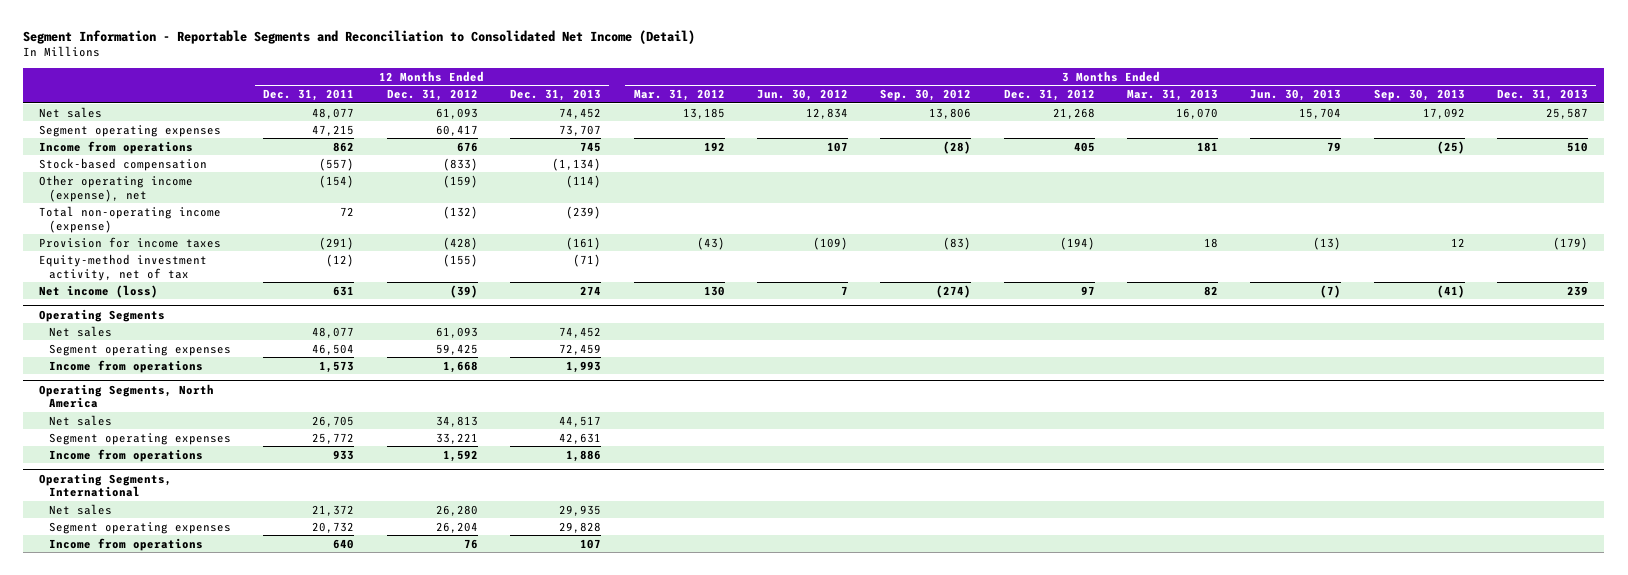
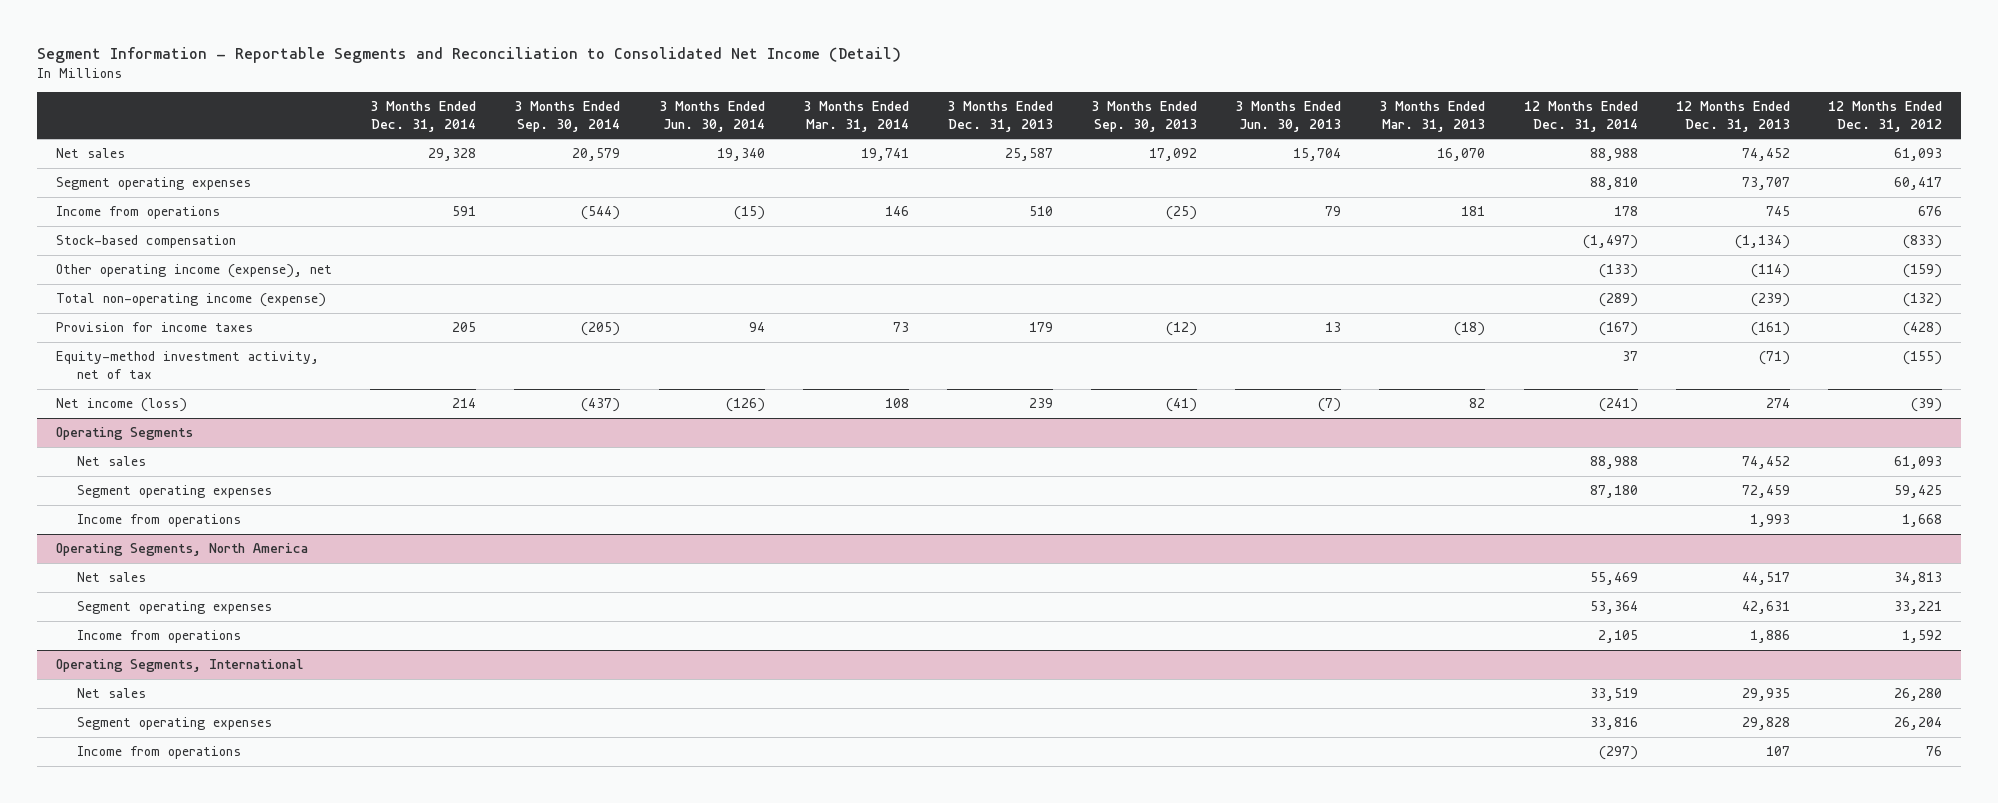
[263,89,355,102] Dec. 31, 2011 -> none
[633,89,725,102] Mar. 31, 2012 -> none
[756,89,848,102] Jun. 30, 2012 -> none
[880,89,972,102] Sep. 30, 2012 -> none
[1003,89,1095,102] Dec. 31, 2012 -> none
none -> [370,100,477,132] 3 Months Ended Dec. 31, 2014
none -> [514,100,621,132] 3 Months Ended Sep. 30, 2014
none -> [658,100,765,132] 3 Months Ended Jun. 30, 2014
none -> [802,100,909,132] 3 Months Ended Mar. 31, 2014
none -> [1523,100,1638,132] 12 Months Ended Dec. 31, 2014
[1204,237,1219,248] 18 -> [1454,322,1486,337] (18)
[1313,236,1342,250] (13) -> [1325,322,1342,333] 13
[1450,237,1465,247] 12 -> [1166,322,1198,337] (12)
[1553,236,1589,250] (179) -> [1028,322,1053,333] 179

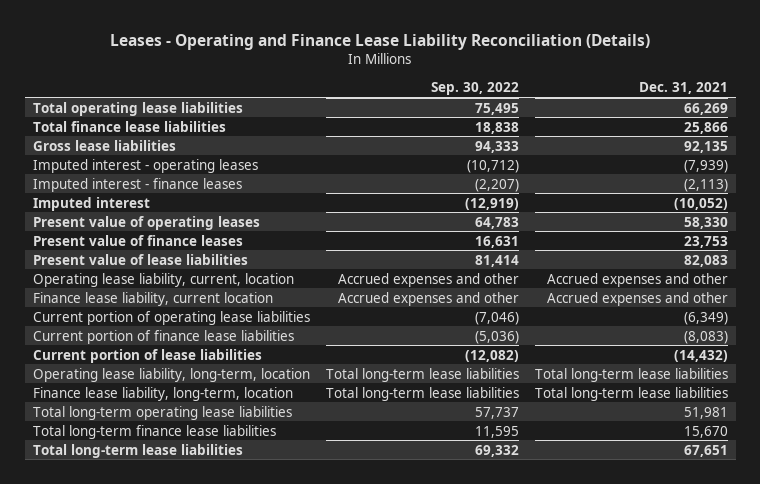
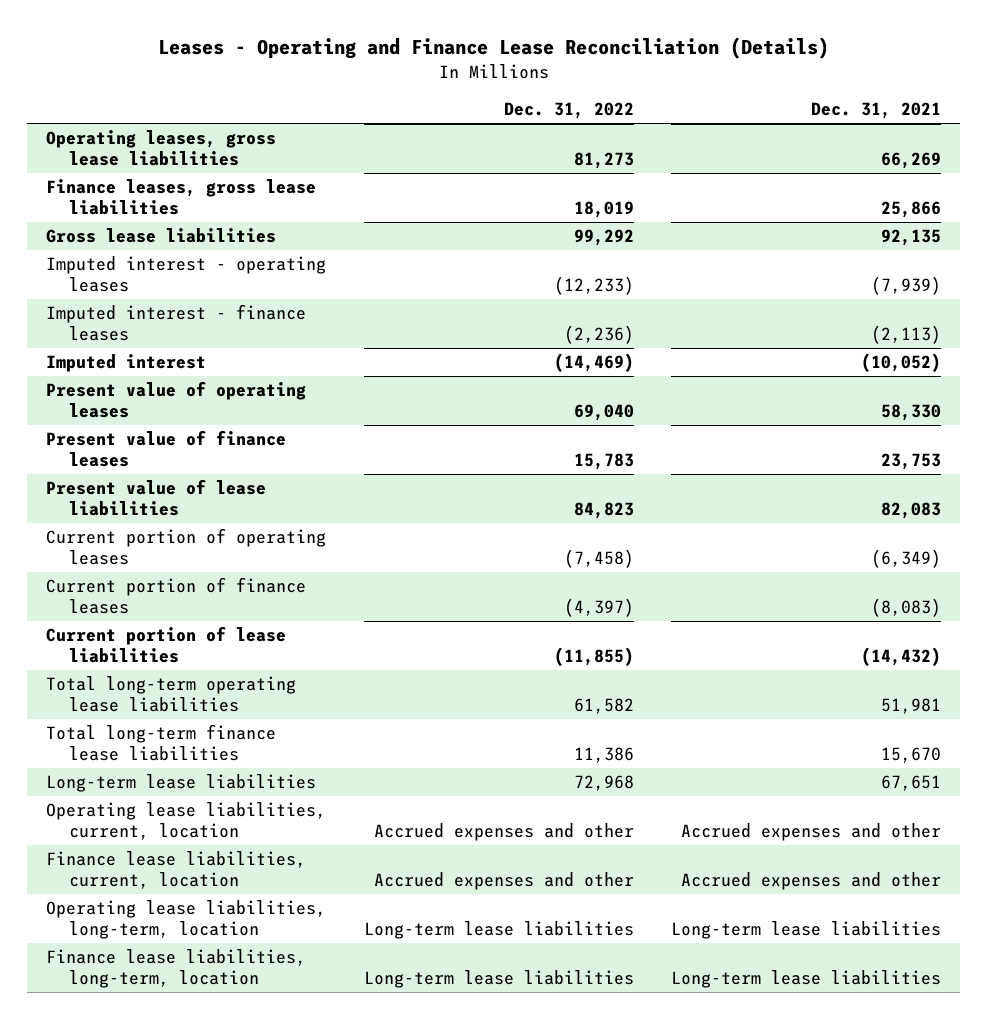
[110,33,651,50] Leases - Operating and Finance Lease Liability Reconciliation (Details) -> [157,37,829,60] Leases - Operating and Finance Lease Reconciliation (Details)
[430,82,519,96] Sep. 30, 2022 -> none
none -> [503,102,634,120] Dec. 31, 2022
[32,101,243,116] Total operating lease liabilities -> [46,130,277,167] Operating leases, gross lease liabilities
[32,120,226,132] Total finance lease liabilities -> [46,179,317,216] Finance leases, gross lease liabilities
[32,272,294,287] Operating lease liability, current, location -> none
[32,291,273,306] Finance lease liability, current location -> none
[32,310,310,325] Current portion of operating lease liabilities -> [46,528,327,566] Current portion of operating leases
[32,329,294,344] Current portion of finance lease liabilities -> [46,577,307,615] Current portion of finance leases
[32,367,310,382] Operating lease liability, long-term, location -> none
[32,386,293,401] Finance lease liability, long-term, location -> none
[32,443,243,458] Total long-term lease liabilities -> [46,774,317,793] Long-term lease liabilities
none -> [46,802,327,841] Operating lease liabilities, current, location
none -> [46,851,307,890] Finance lease liabilities, current, location
none -> [46,900,327,940] Operating lease liabilities, long-term, location
none -> [46,949,307,989] Finance lease liabilities, long-term, location

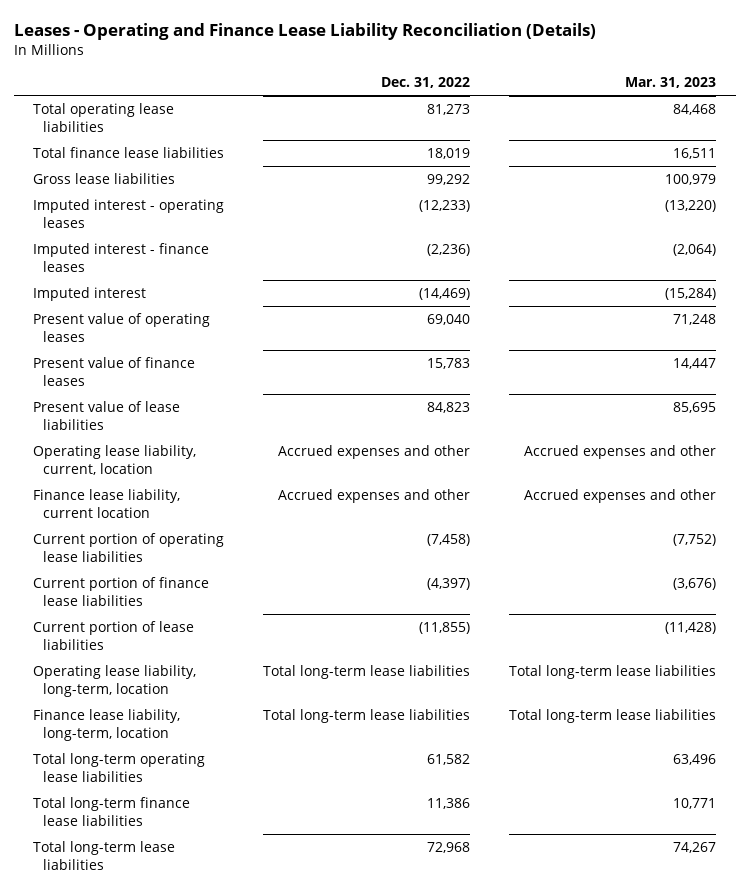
[157,37,829,60] Leases - Operating and Finance Lease Reconciliation (Details) -> [13,22,596,40] Leases - Operating and Finance Lease Liability Reconciliation (Details)
[811,102,942,120] Dec. 31, 2021 -> none
none -> [625,77,717,89] Mar. 31, 2023
[46,130,277,167] Operating leases, gross lease liabilities -> [33,103,175,132] Total operating lease liabilities
[46,179,317,216] Finance leases, gross lease liabilities -> [33,147,225,159] Total finance lease liabilities
none -> [33,445,197,475] Operating lease liability, current, location
none -> [33,489,181,518] Finance lease liability, current location
[46,528,327,566] Current portion of operating leases -> [33,533,225,562] Current portion of operating lease liabilities
[46,577,307,615] Current portion of finance leases -> [33,577,210,606] Current portion of finance lease liabilities
none -> [33,665,197,697] Operating lease liability, long-term, location
none -> [33,709,181,741] Finance lease liability, long-term, location
[46,802,327,841] Operating lease liabilities, current, location -> none
[46,851,307,890] Finance lease liabilities, current, location -> none
[46,900,327,940] Operating lease liabilities, long-term, location -> none
[46,949,307,989] Finance lease liabilities, long-term, location -> none
[46,774,317,793] Long-term lease liabilities -> [33,841,176,870] Total long-term lease liabilities

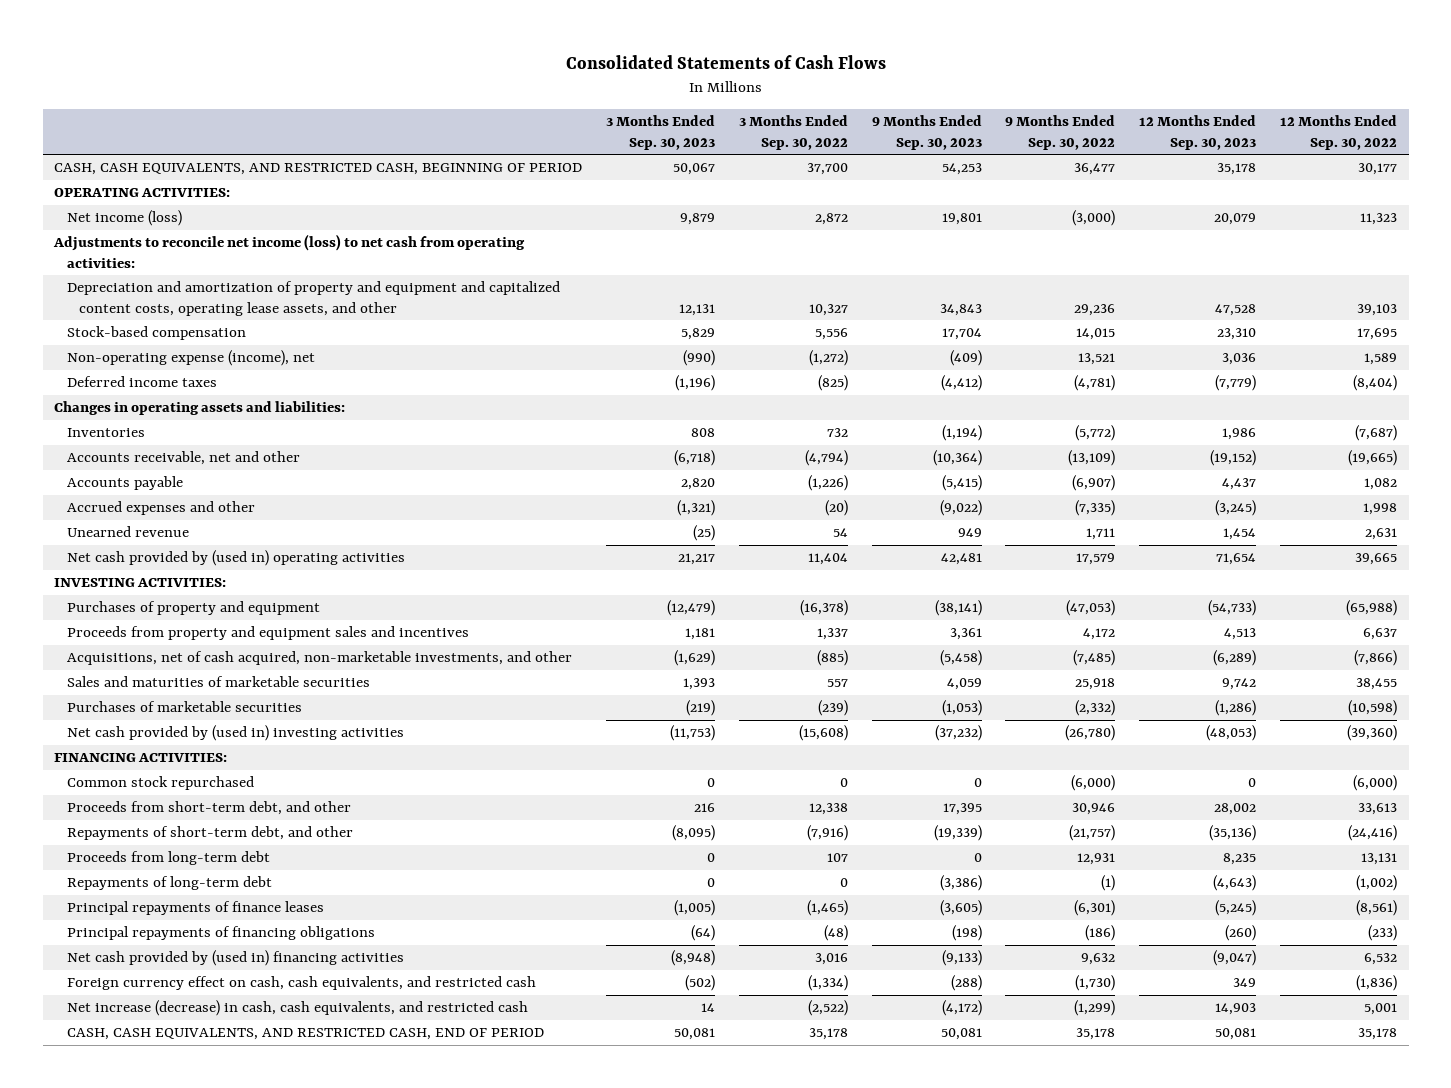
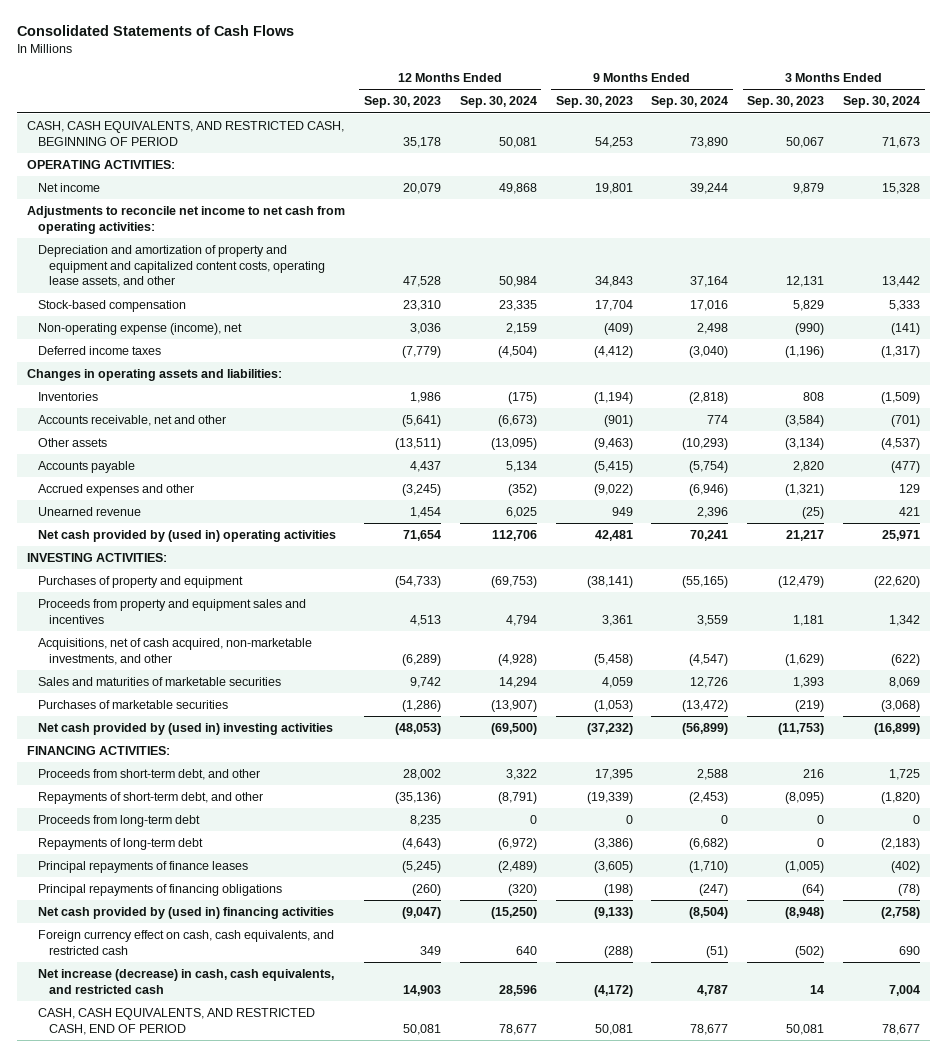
[738,115,848,150] 3 Months Ended Sep. 30, 2022 -> none
[1005,115,1116,150] 9 Months Ended Sep. 30, 2022 -> none
[1279,115,1397,150] 12 Months Ended Sep. 30, 2022 -> none
none -> [459,96,537,109] Sep. 30, 2024
none -> [651,96,729,109] Sep. 30, 2024
none -> [843,96,921,109] Sep. 30, 2024
[66,210,182,227] Net income (loss) -> [37,183,100,193] Net income
[53,234,526,268] Adjustments to reconcile net income (loss) to net cash from operating activities: -> [26,206,345,234] Adjustments to reconcile net income to net cash from operating activities:
[674,450,716,467] (6,718) -> [785,415,825,428] (3,584)
[932,450,982,467] (10,364) -> [603,415,633,428] (901)
[1210,450,1257,467] (19,152) -> [401,415,441,428] (5,641)
none -> [37,438,107,448] Other assets
[66,776,254,791] Common stock repurchased -> none

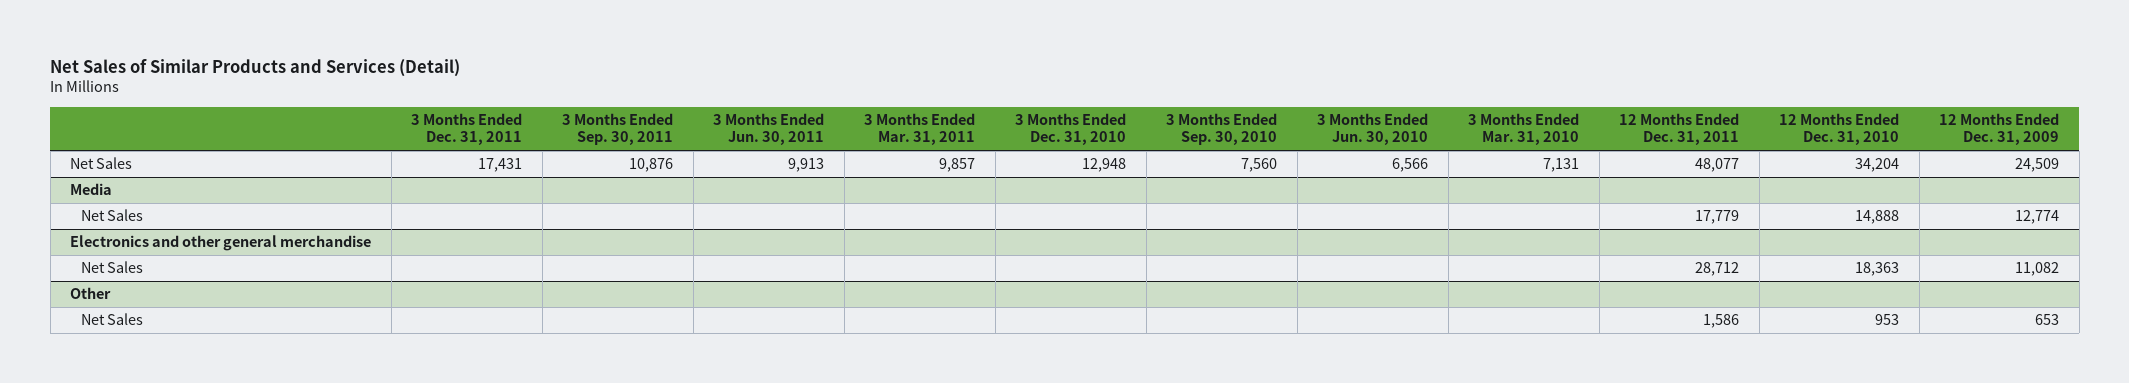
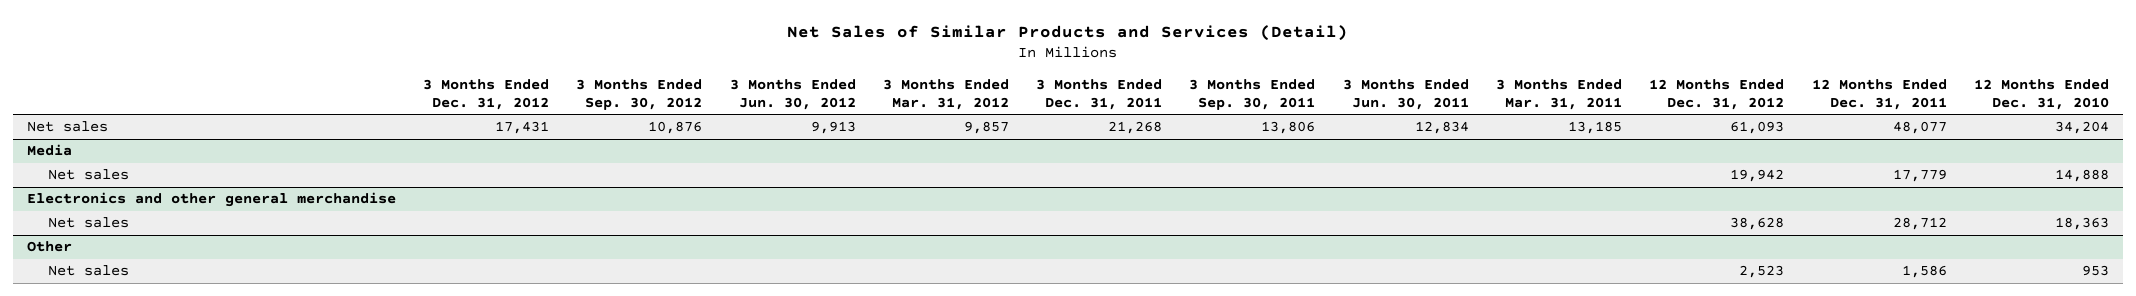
[1015,113,1127,146] 3 Months Ended Dec. 31, 2010 -> none
[1166,113,1278,146] 3 Months Ended Sep. 30, 2010 -> none
[1317,113,1429,146] 3 Months Ended Jun. 30, 2010 -> none
[1468,113,1580,146] 3 Months Ended Mar. 31, 2010 -> none
[1939,113,2060,146] 12 Months Ended Dec. 31, 2009 -> none
none -> [422,79,549,110] 3 Months Ended Dec. 31, 2012
none -> [576,79,703,110] 3 Months Ended Sep. 30, 2012
none -> [729,79,856,110] 3 Months Ended Jun. 30, 2012
none -> [882,79,1009,110] 3 Months Ended Mar. 31, 2012
none -> [1649,79,1785,110] 12 Months Ended Dec. 31, 2012
[70,157,133,170] Net Sales -> [26,121,108,133] Net sales
[478,158,523,173] 17,431 -> [1108,121,1163,135] 21,268
[629,158,674,173] 10,876 -> [1261,121,1316,135] 13,806
[788,158,825,173] 9,913 -> [1414,121,1469,135] 12,834
[939,158,976,173] 9,857 -> [1568,121,1623,135] 13,185
[80,209,143,222] Net Sales -> [48,169,130,181] Net sales
[80,261,143,274] Net Sales -> [48,217,130,229] Net sales
[80,313,143,326] Net Sales -> [48,265,130,277] Net sales

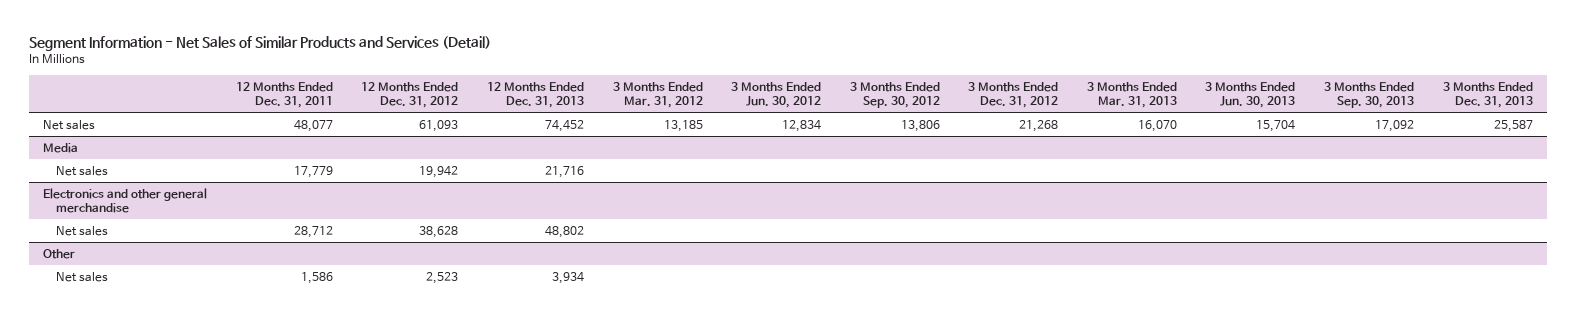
[786,24,1348,41] Net Sales of Similar Products and Services (Detail) -> [29,36,492,52] Segment Information - Net Sales of Similar Products and Services (Detail)
[1036,79,1163,110] 3 Months Ended Dec. 31, 2011 -> none
[1189,79,1316,110] 3 Months Ended Sep. 30, 2011 -> none
[1342,79,1469,110] 3 Months Ended Jun. 30, 2011 -> none
[1496,79,1623,110] 3 Months Ended Mar. 31, 2011 -> none
[1973,79,2109,110] 12 Months Ended Dec. 31, 2010 -> none
none -> [487,81,585,108] 12 Months Ended Dec. 31, 2013
none -> [1086,81,1177,108] 3 Months Ended Mar. 31, 2013
none -> [1205,81,1296,108] 3 Months Ended Jun. 30, 2013
none -> [1324,81,1415,108] 3 Months Ended Sep. 30, 2013
none -> [1442,81,1533,108] 3 Months Ended Dec. 31, 2013
[494,121,549,135] 17,431 -> [1019,119,1059,132] 21,268
[648,121,703,135] 10,876 -> [900,119,940,132] 13,806
[810,121,856,135] 9,913 -> [782,119,822,132] 12,834
[963,121,1009,135] 9,857 -> [663,119,703,132] 13,185

